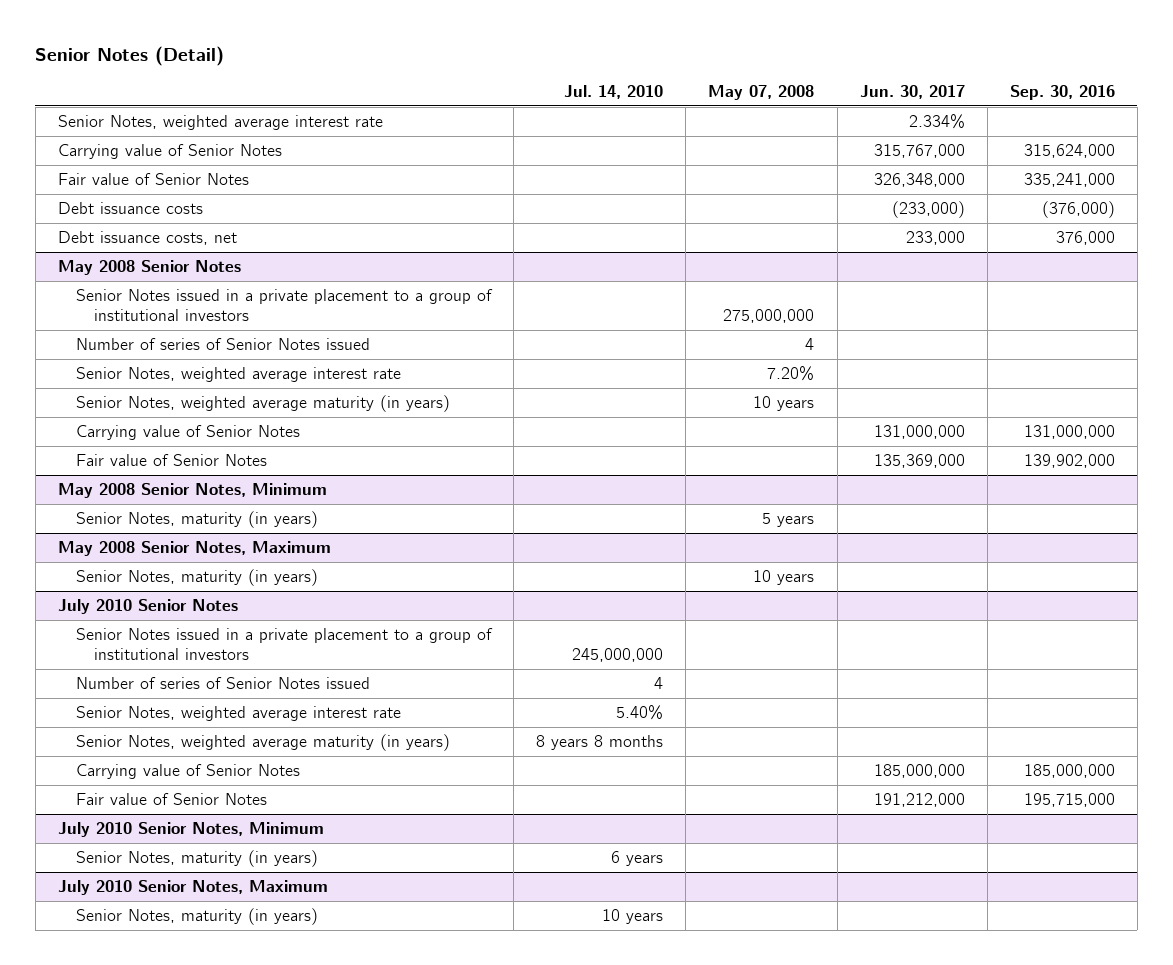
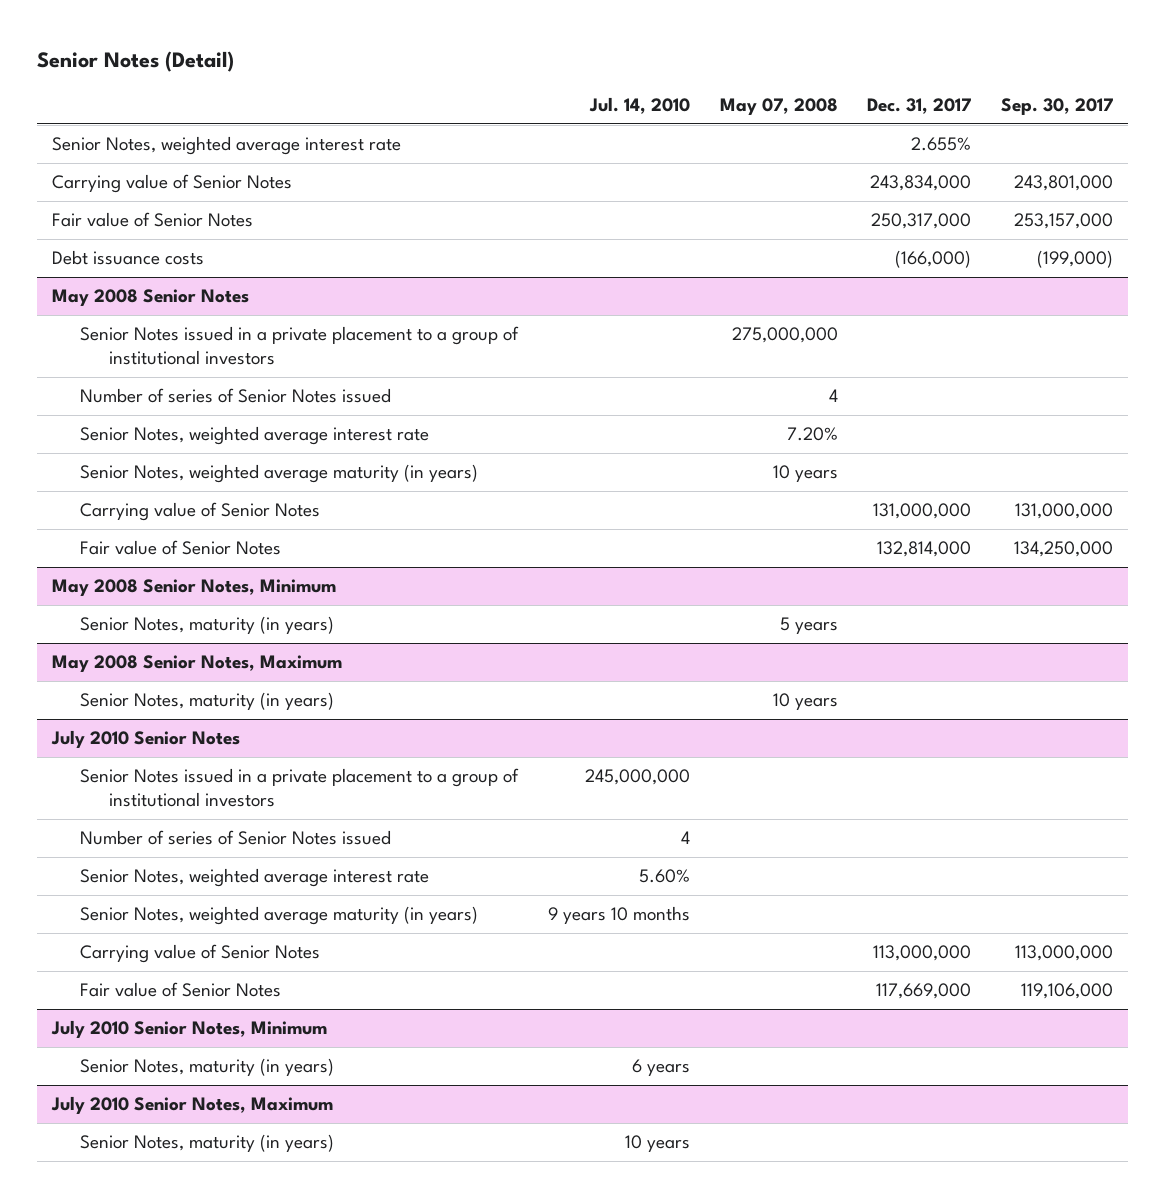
[859,84,965,99] Jun. 30, 2017 -> none
[1009,84,1115,100] Sep. 30, 2016 -> none
none -> [867,98,972,115] Dec. 31, 2017
none -> [1001,98,1114,116] Sep. 30, 2017
[57,231,237,246] Debt issuance costs, net -> none
[616,705,664,721] 5.40% -> [639,869,691,884] 5.60%
[536,735,664,751] 8 years 8 months -> [548,906,691,925] 9 years 10 months

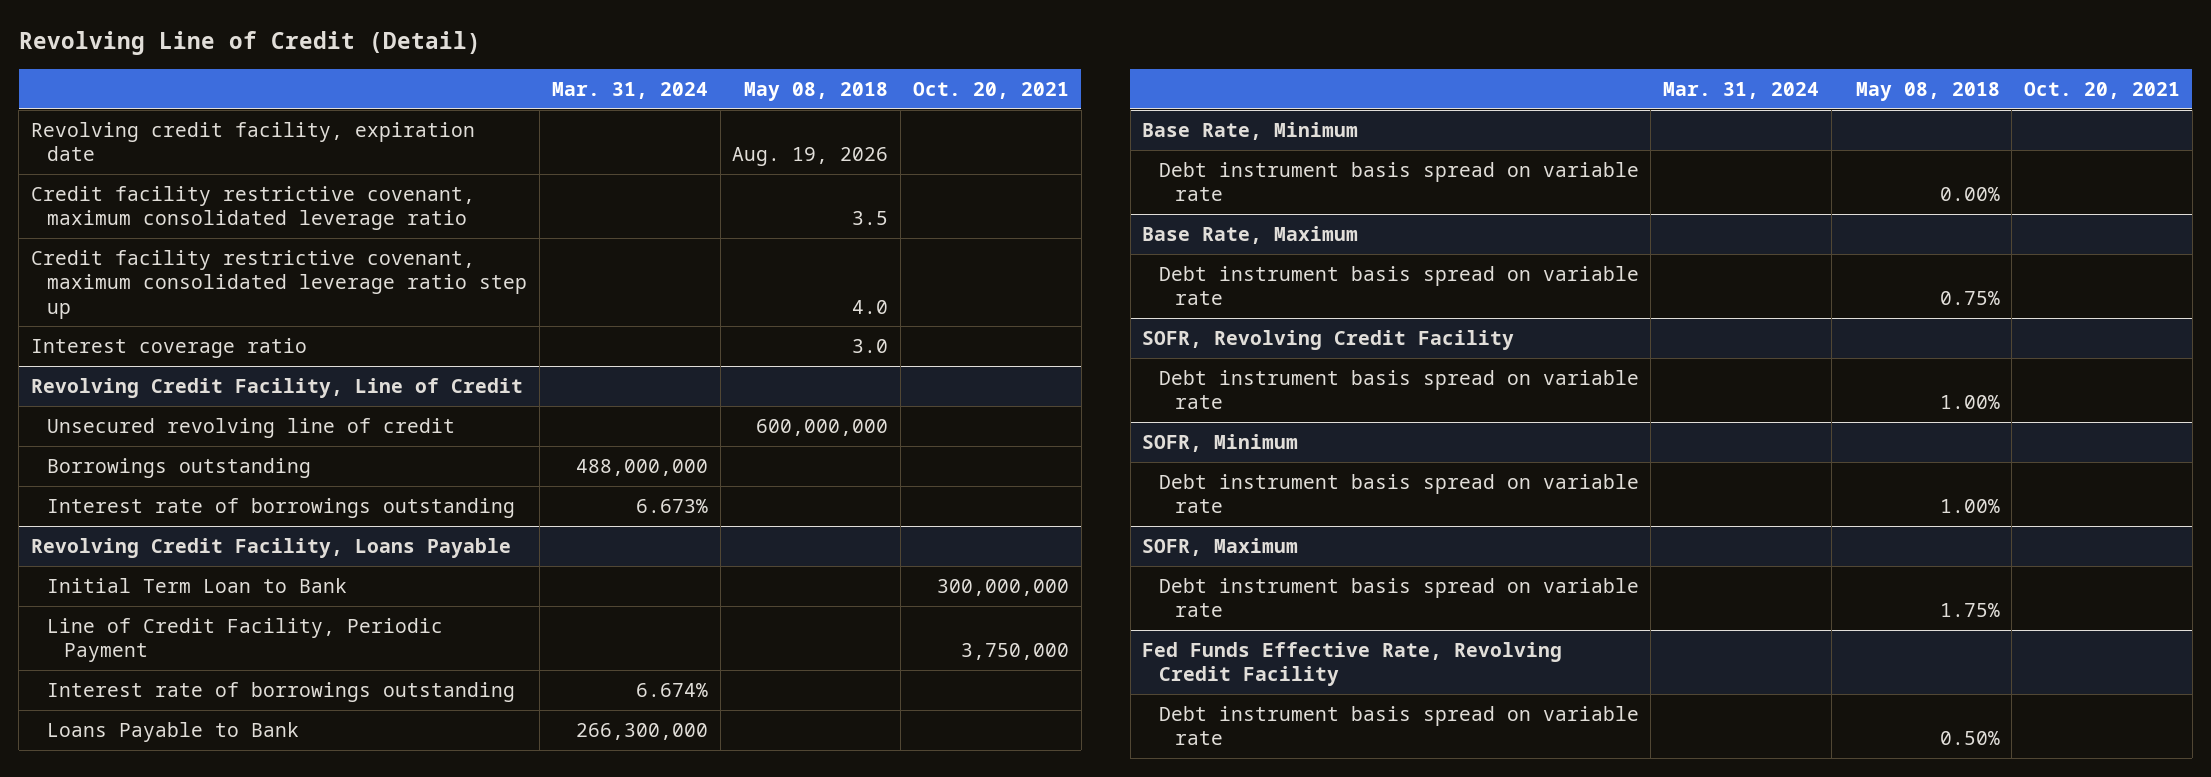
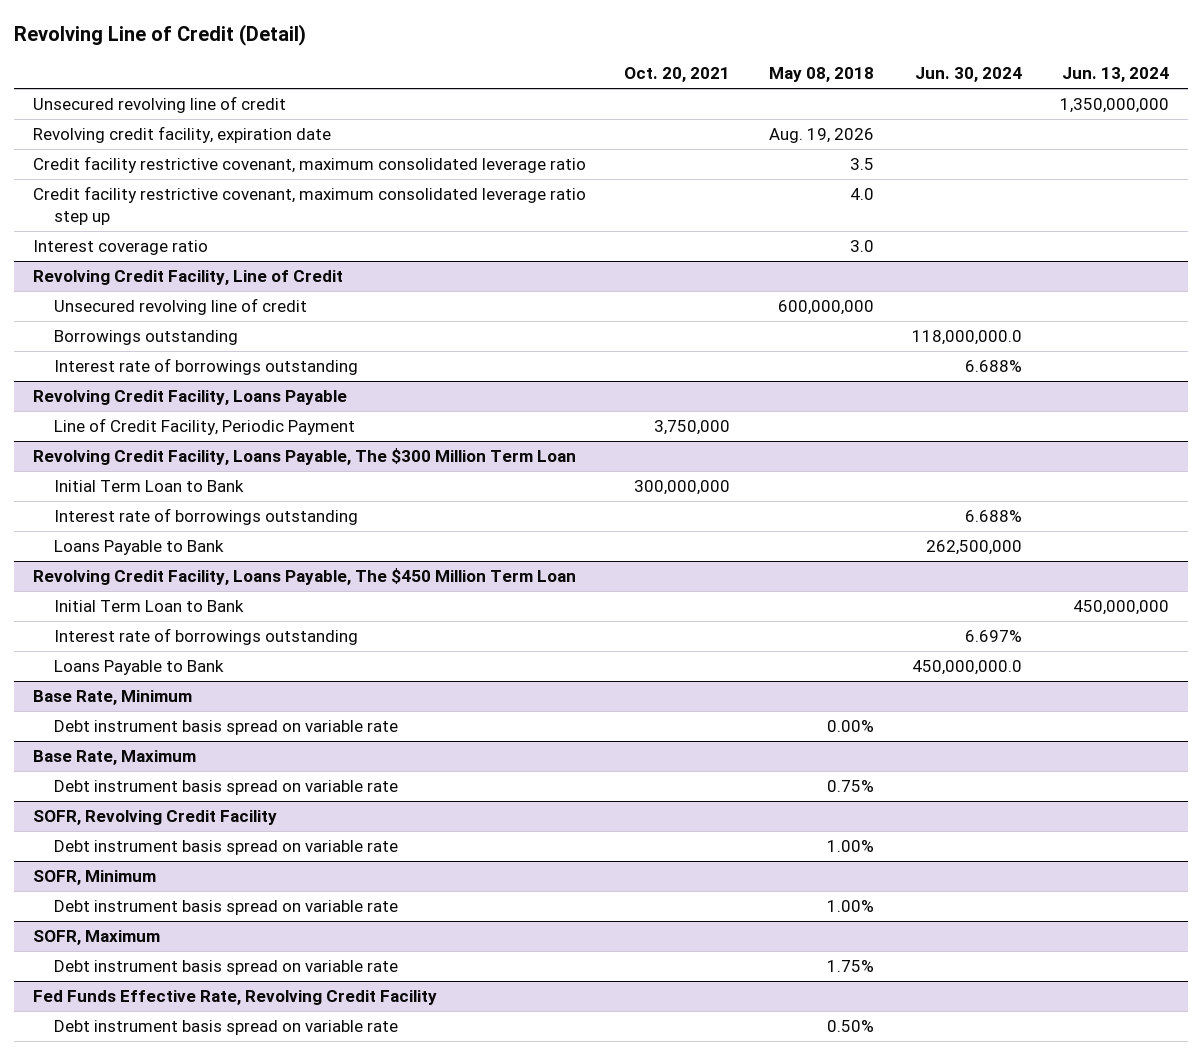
[551,81,708,99] Mar. 31, 2024 -> none
none -> [914,67,1022,83] Jun. 30, 2024
none -> [1061,67,1169,83] Jun. 13, 2024
none -> [33,96,287,114] Unsecured revolving line of credit
[47,577,348,593] Initial Term Loan to Bank -> none
[47,681,516,702] Interest rate of borrowings outstanding -> none
[47,721,300,742] Loans Payable to Bank -> none
none -> [33,448,577,466] Revolving Credit Facility, Loans Payable, The $300 Million Term Loan
none -> [53,480,244,493] Initial Term Loan to Bank
none -> [53,508,358,526] Interest rate of borrowings outstanding
none -> [53,540,224,556] Loans Payable to Bank
none -> [33,568,577,586] Revolving Credit Facility, Loans Payable, The $450 Million Term Loan
none -> [53,600,244,613] Initial Term Loan to Bank
none -> [53,628,358,646] Interest rate of borrowings outstanding
none -> [53,660,224,676] Loans Payable to Bank

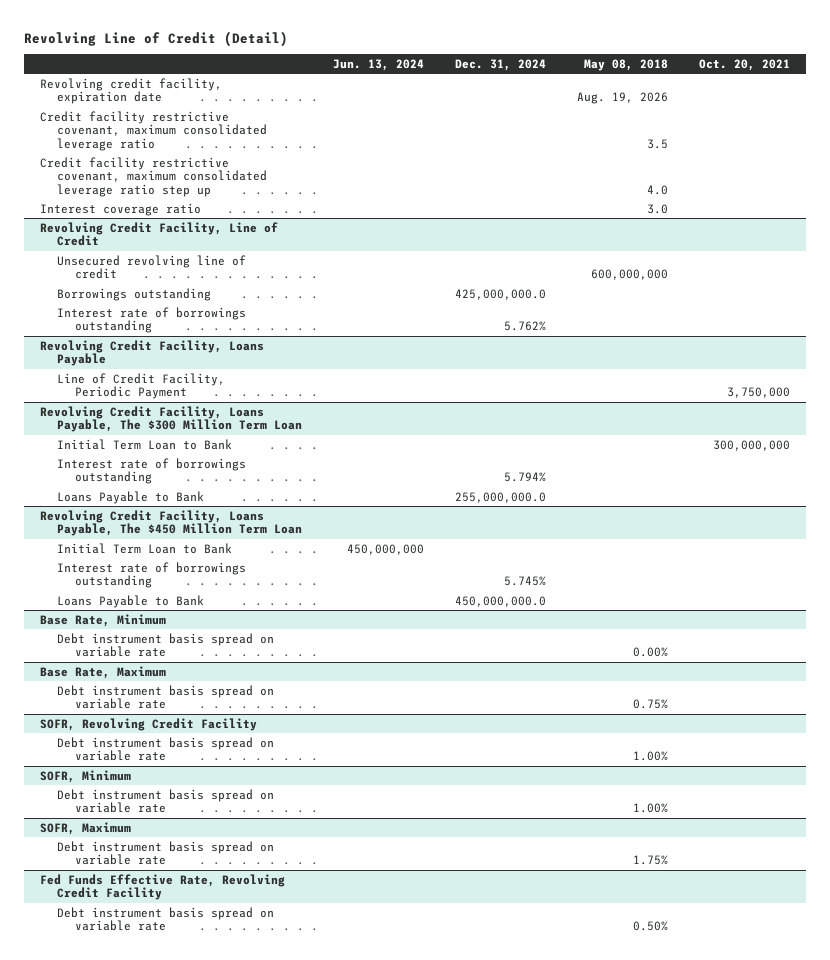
[914,67,1022,83] Jun. 30, 2024 -> none
none -> [455,58,547,71] Dec. 31, 2024
[33,96,287,114] Unsecured revolving line of credit -> none

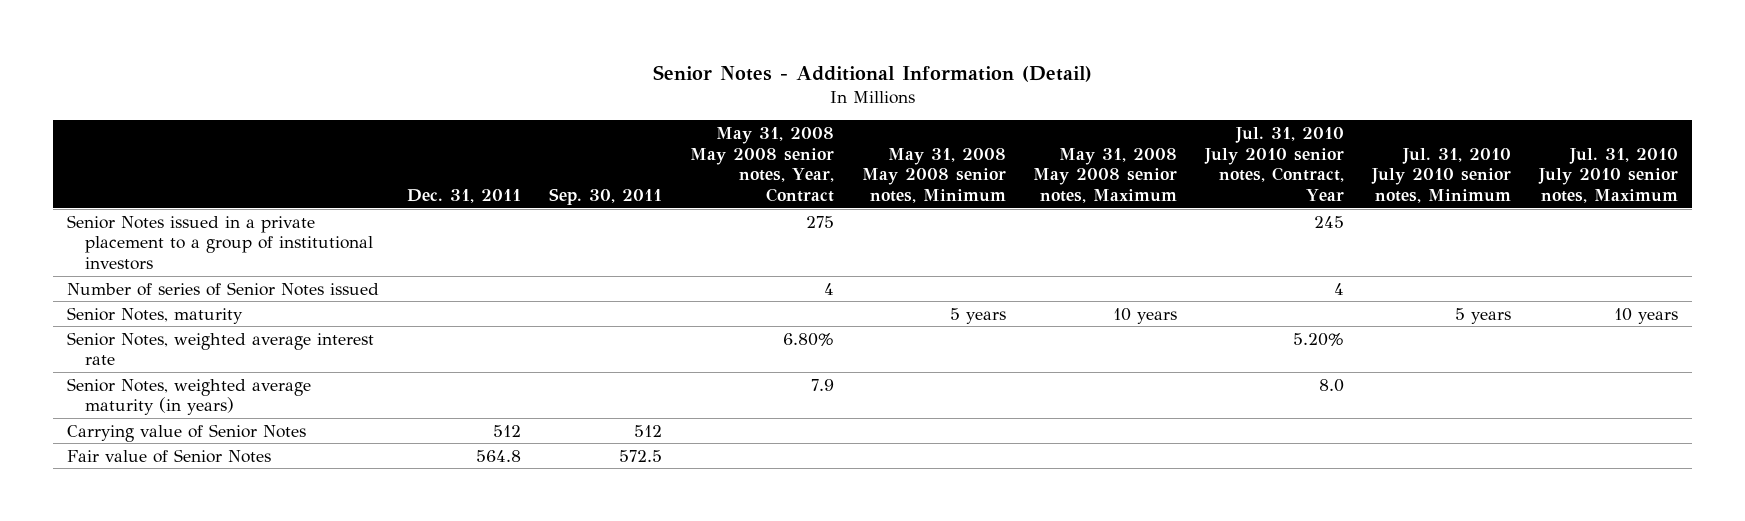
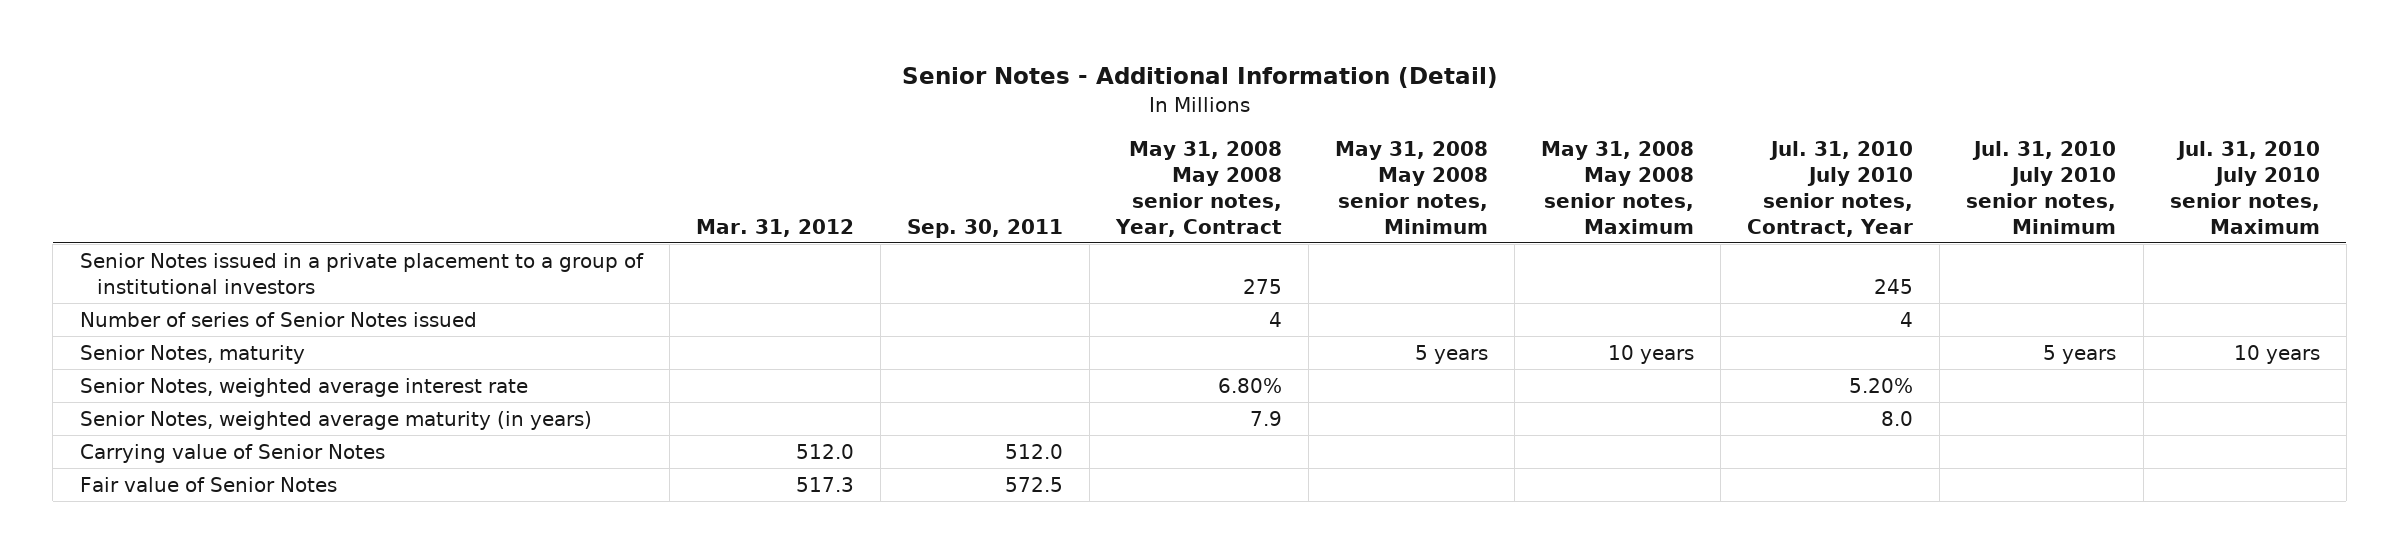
[406,189,521,204] Dec. 31, 2011 -> none
none -> [695,218,854,237] Mar. 31, 2012
[633,424,662,437] 512 -> [1004,443,1063,459] 512.0

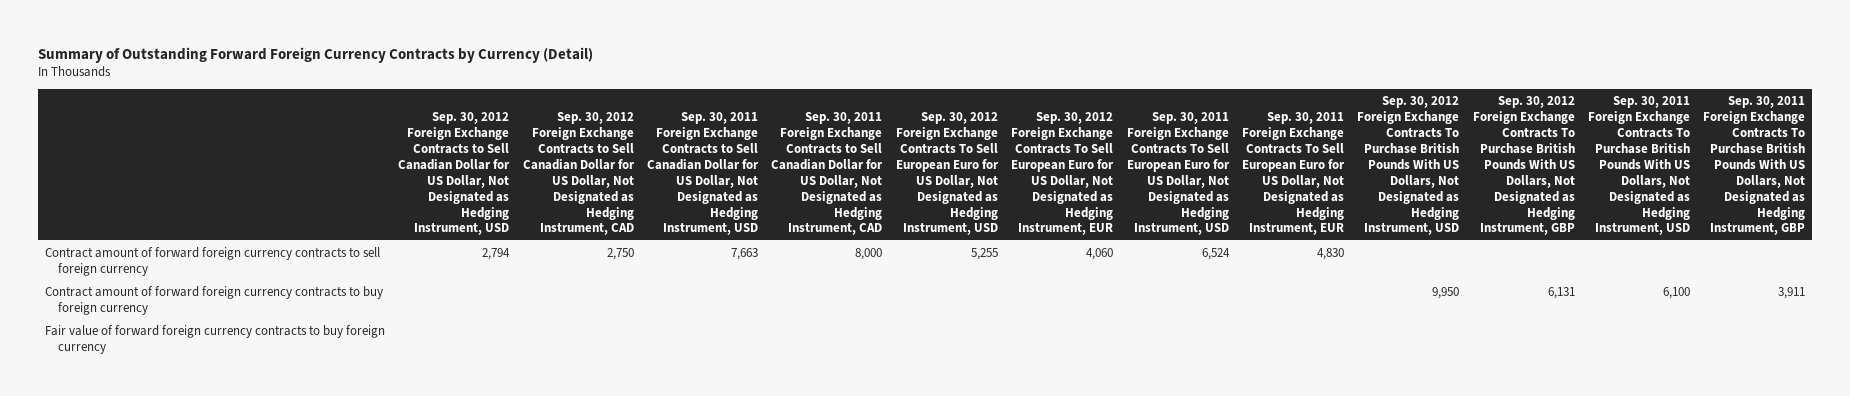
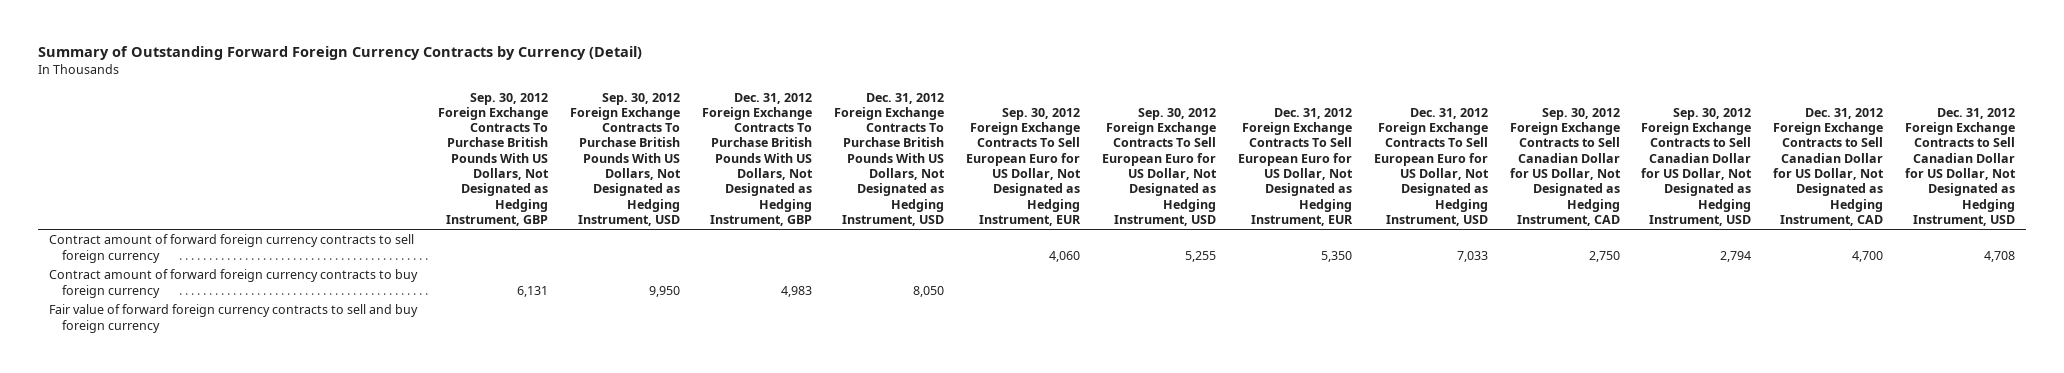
[647,112,760,236] Sep. 30, 2011 Foreign Exchange Contracts to Sell Canadian Dollar for US Dollar, Not Designated as Hedging Instrument, USD -> none
[771,112,884,236] Sep. 30, 2011 Foreign Exchange Contracts to Sell Canadian Dollar for US Dollar, Not Designated as Hedging Instrument, CAD -> none
[1126,112,1230,236] Sep. 30, 2011 Foreign Exchange Contracts To Sell European Euro for US Dollar, Not Designated as Hedging Instrument, USD -> none
[1241,112,1345,236] Sep. 30, 2011 Foreign Exchange Contracts To Sell European Euro for US Dollar, Not Designated as Hedging Instrument, EUR -> none
[1587,96,1690,236] Sep. 30, 2011 Foreign Exchange Contracts To Purchase British Pounds With US Dollars, Not Designated as Hedging Instrument, USD -> none
[1703,96,1806,236] Sep. 30, 2011 Foreign Exchange Contracts To Purchase British Pounds With US Dollars, Not Designated as Hedging Instrument, GBP -> none
none -> [702,92,814,226] Dec. 31, 2012 Foreign Exchange Contracts To Purchase British Pounds With US Dollars, Not Designated as Hedging Instrument, GBP
none -> [834,92,946,226] Dec. 31, 2012 Foreign Exchange Contracts To Purchase British Pounds With US Dollars, Not Designated as Hedging Instrument, USD
none -> [1237,107,1353,226] Dec. 31, 2012 Foreign Exchange Contracts To Sell European Euro for US Dollar, Not Designated as Hedging Instrument, EUR
none -> [1373,107,1489,226] Dec. 31, 2012 Foreign Exchange Contracts To Sell European Euro for US Dollar, Not Designated as Hedging Instrument, USD
none -> [1773,107,1885,226] Dec. 31, 2012 Foreign Exchange Contracts to Sell Canadian Dollar for US Dollar, Not Designated as Hedging Instrument, CAD
none -> [1905,107,2017,226] Dec. 31, 2012 Foreign Exchange Contracts to Sell Canadian Dollar for US Dollar, Not Designated as Hedging Instrument, USD
[45,325,386,354] Fair value of forward foreign currency contracts to buy foreign currency -> [48,304,418,333] Fair value of forward foreign currency contracts to sell and buy foreign currency

